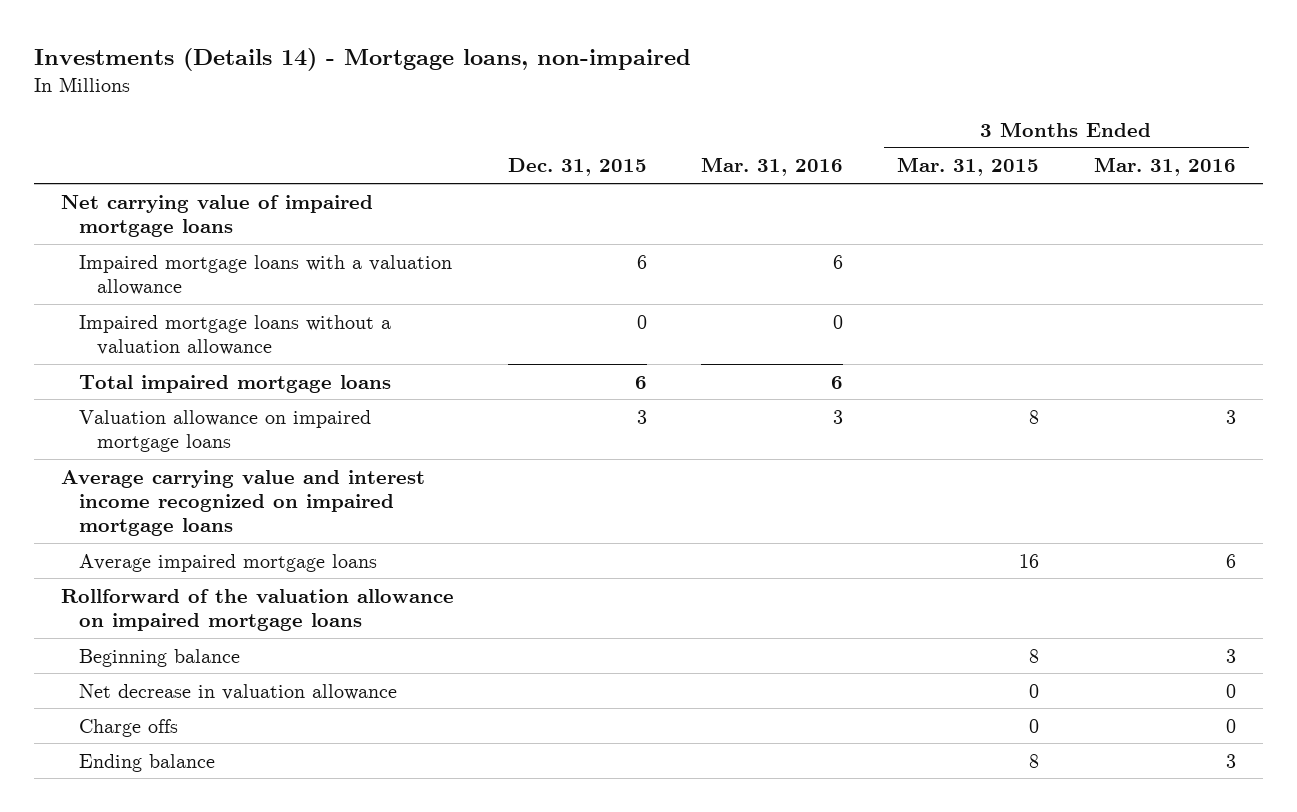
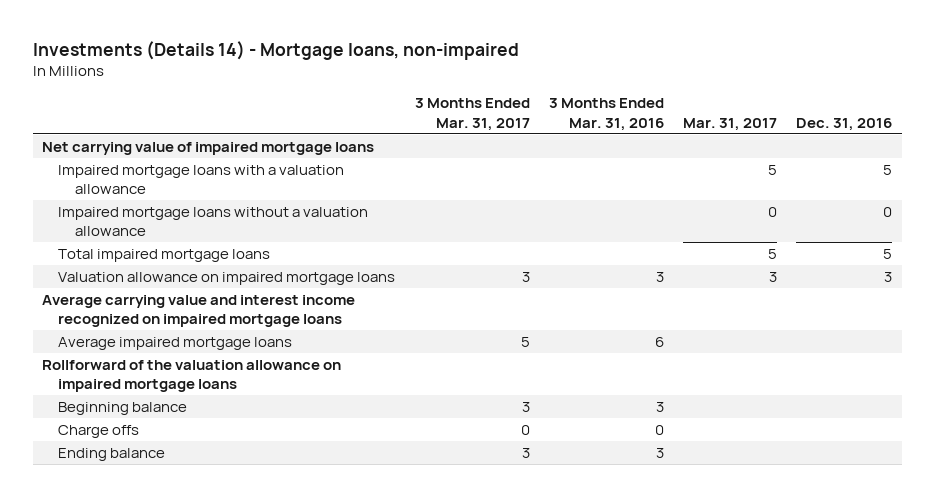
[508,158,648,177] Dec. 31, 2015 -> none
[701,157,844,177] Mar. 31, 2016 -> none
[897,157,1040,177] Mar. 31, 2015 -> none
none -> [414,98,530,131] 3 Months Ended Mar. 31, 2017
none -> [683,117,778,131] Mar. 31, 2017
none -> [796,117,893,131] Dec. 31, 2016
[78,683,397,700] Net decrease in valuation allowance -> none

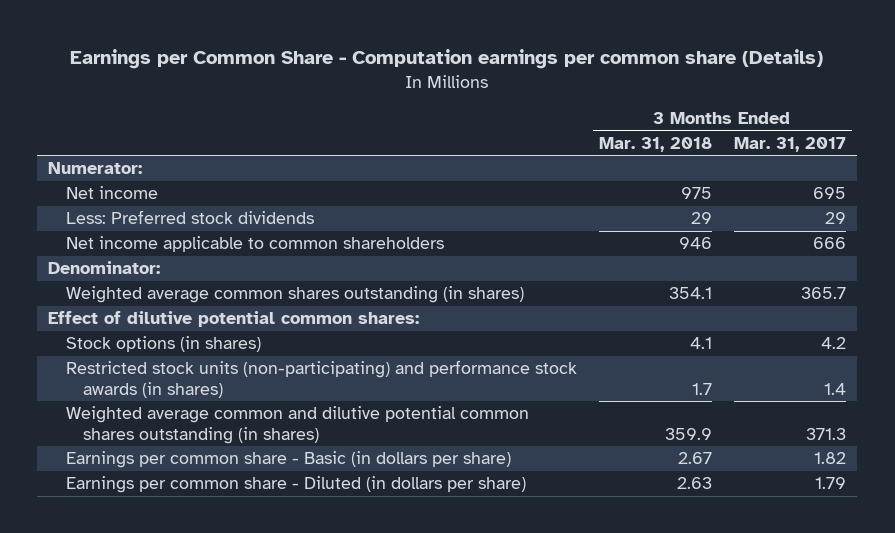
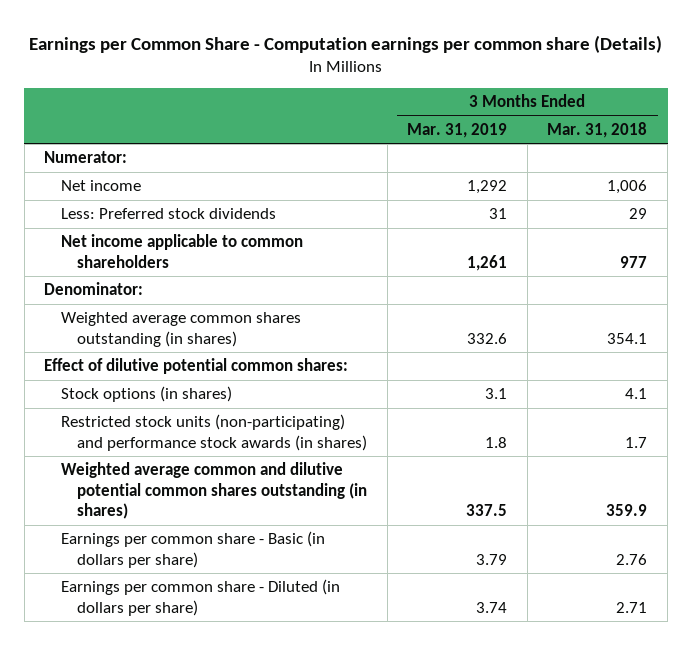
[734,136,847,152] Mar. 31, 2017 -> none
none -> [407,122,508,138] Mar. 31, 2019
[680,187,712,200] 975 -> [607,180,648,195] 1,006
[678,237,712,250] 946 -> [620,255,648,268] 977
[677,452,712,465] 2.67 -> [616,553,648,565] 2.76
[676,477,712,490] 2.63 -> [616,601,648,613] 2.71

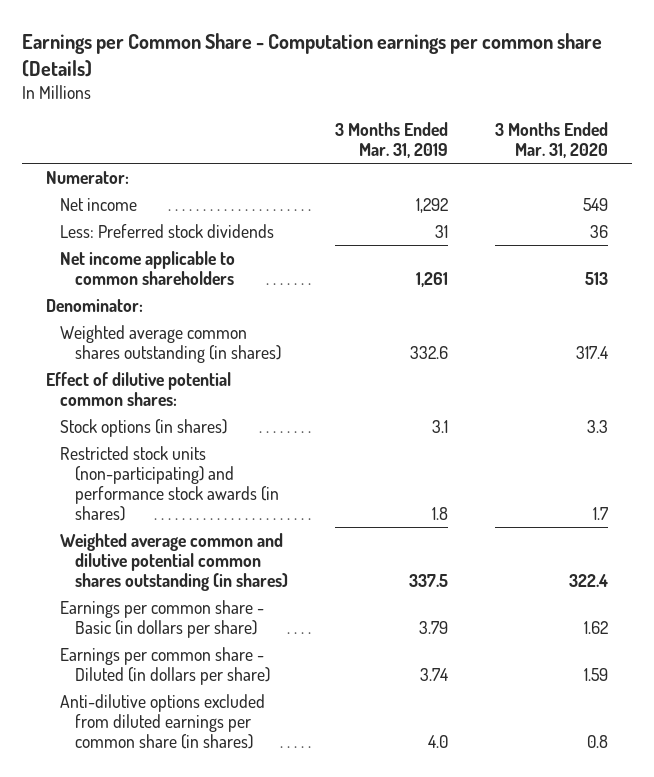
[547,121,648,138] Mar. 31, 2018 -> none
none -> [495,122,609,159] 3 Months Ended Mar. 31, 2020
none -> [60,693,266,749] Anti-dilutive options excluded from diluted earnings per common share (in shares)

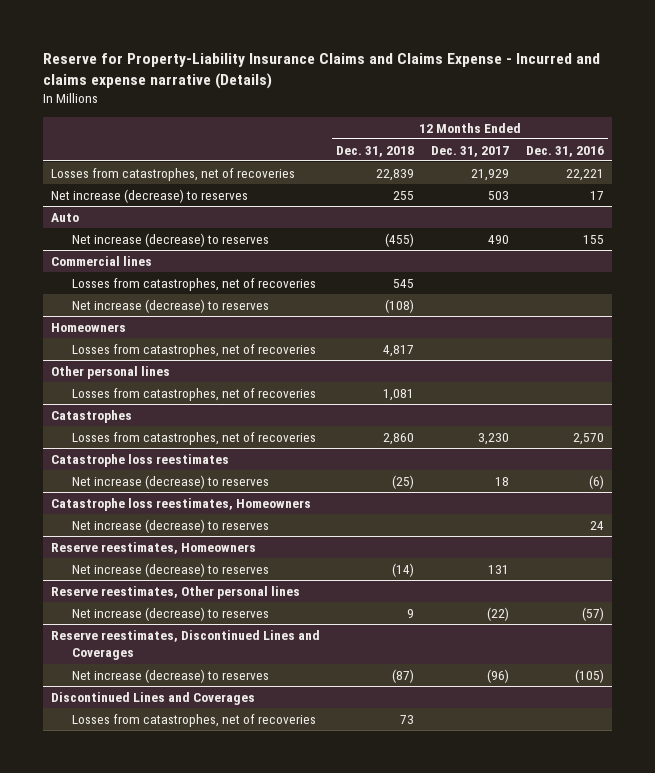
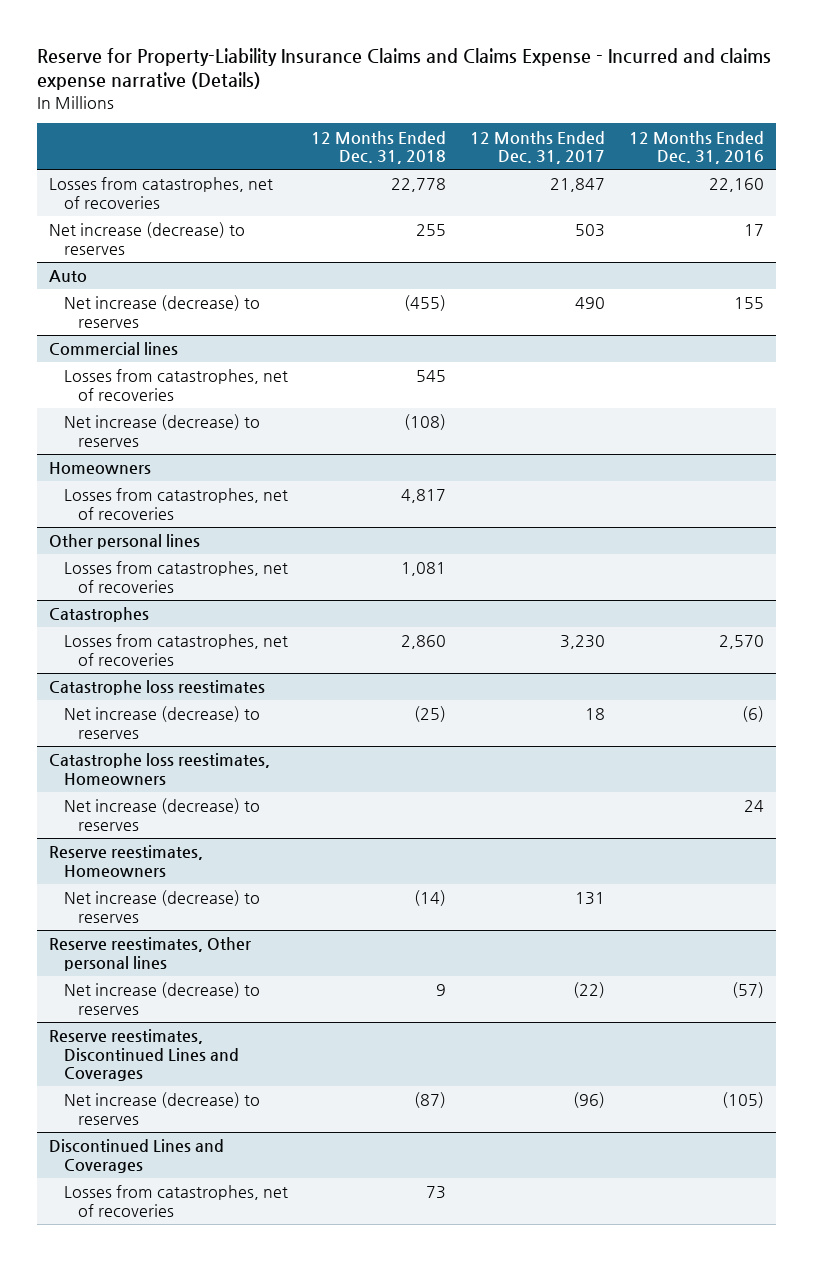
[376,168,415,181] 22,839 -> [391,178,447,193] 22,778
[471,168,510,181] 21,929 -> [550,178,606,193] 21,847
[565,168,604,181] 22,221 -> [708,178,764,193] 22,160

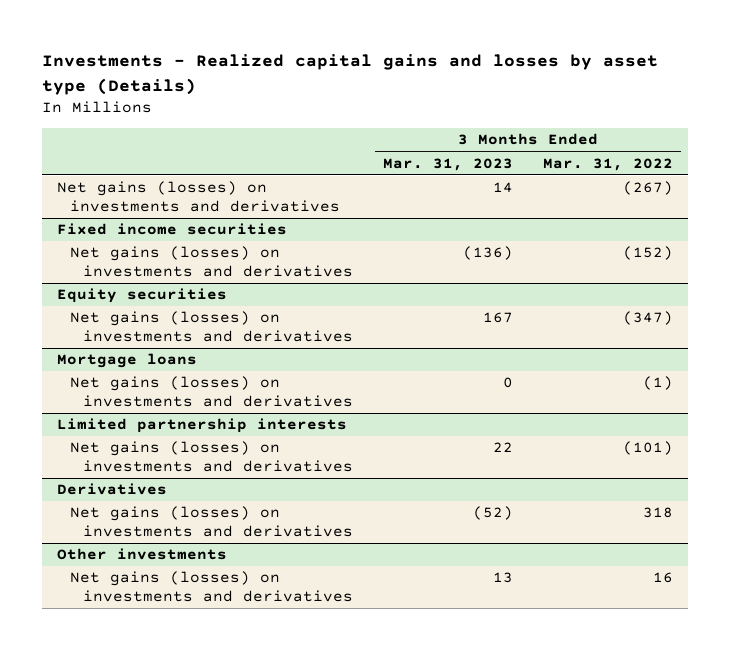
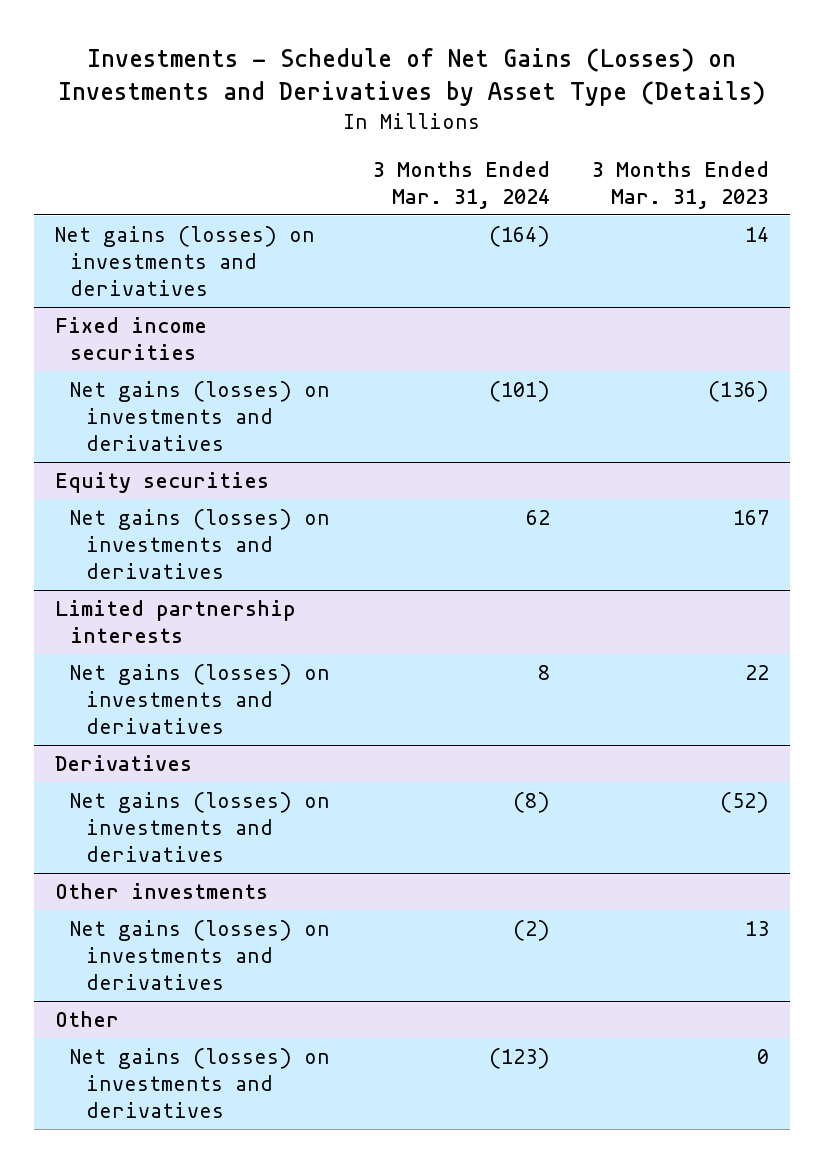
[41,54,658,95] Investments - Realized capital gains and losses by asset type (Details) -> [58,48,766,107] Investments - Schedule of Net Gains (Losses) on Investments and Derivatives by Asset Type (Details)
[543,157,674,171] Mar. 31, 2022 -> none
none -> [372,160,550,209] 3 Months Ended Mar. 31, 2024
[56,353,197,369] Mortgage loans -> none
[69,376,353,408] Net gains (losses) on investments and derivatives -> none
none -> [55,1010,120,1027] Other
none -> [70,1047,331,1118] Net gains (losses) on investments and derivatives

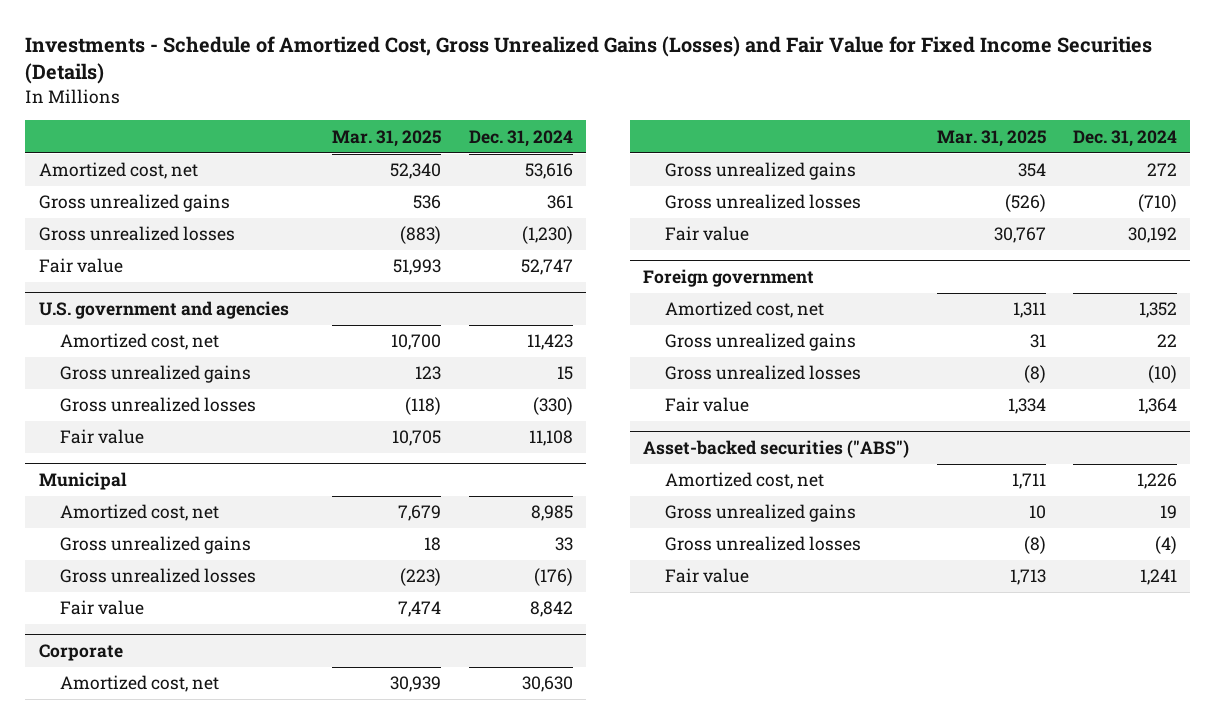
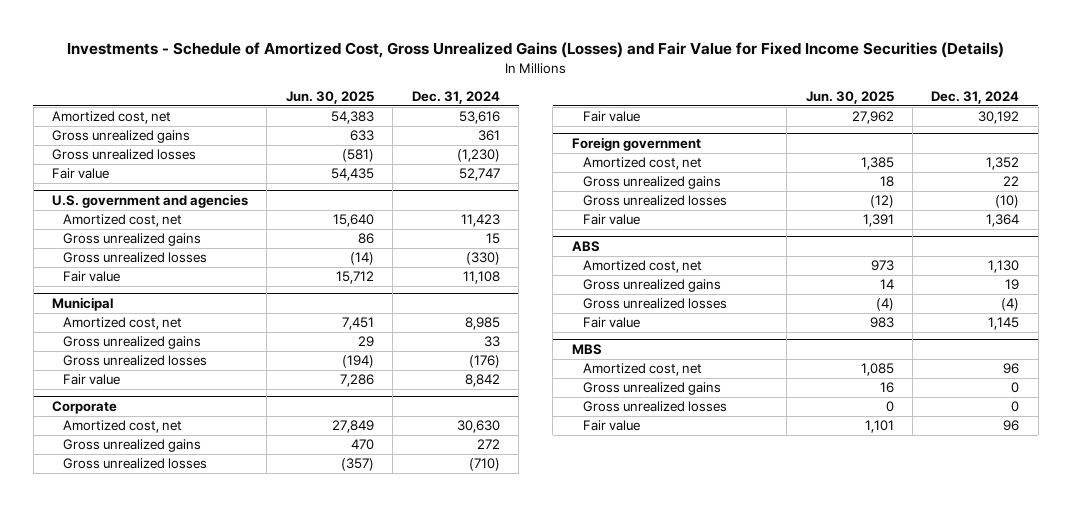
[332,129,442,147] Mar. 31, 2025 -> none
none -> [285,90,374,104] Jun. 30, 2025
[643,439,910,458] Asset-backed securities ("ABS") -> [571,241,600,253] ABS
[1136,473,1177,490] 1,226 -> [988,260,1020,274] 1,130
[1139,569,1177,586] 1,241 -> [988,317,1020,331] 1,145
none -> [571,344,602,356] MBS
none -> [583,363,703,377] Amortized cost, net
none -> [583,382,722,396] Gross unrealized gains
none -> [583,401,728,413] Gross unrealized losses
none -> [583,420,641,432] Fair value

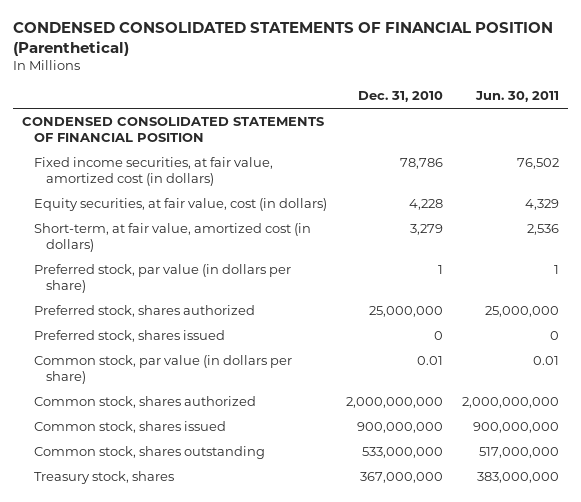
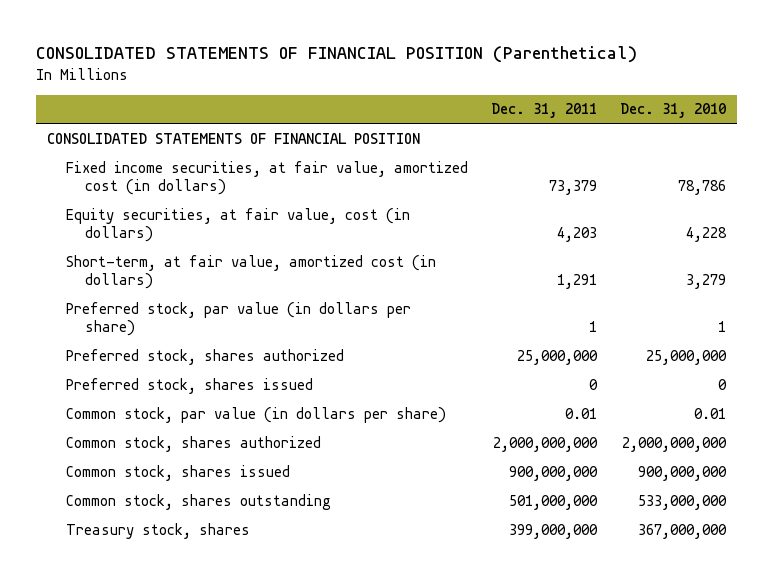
[12,21,553,56] CONDENSED CONSOLIDATED STATEMENTS OF FINANCIAL POSITION (Parenthetical) -> [35,46,637,64] CONSOLIDATED STATEMENTS OF FINANCIAL POSITION (Parenthetical)
[474,91,559,103] Jun. 30, 2011 -> none
none -> [490,103,597,119] Dec. 31, 2011
[22,117,325,142] CONDENSED CONSOLIDATED STATEMENTS OF FINANCIAL POSITION -> [47,132,421,144] CONSOLIDATED STATEMENTS OF FINANCIAL POSITION

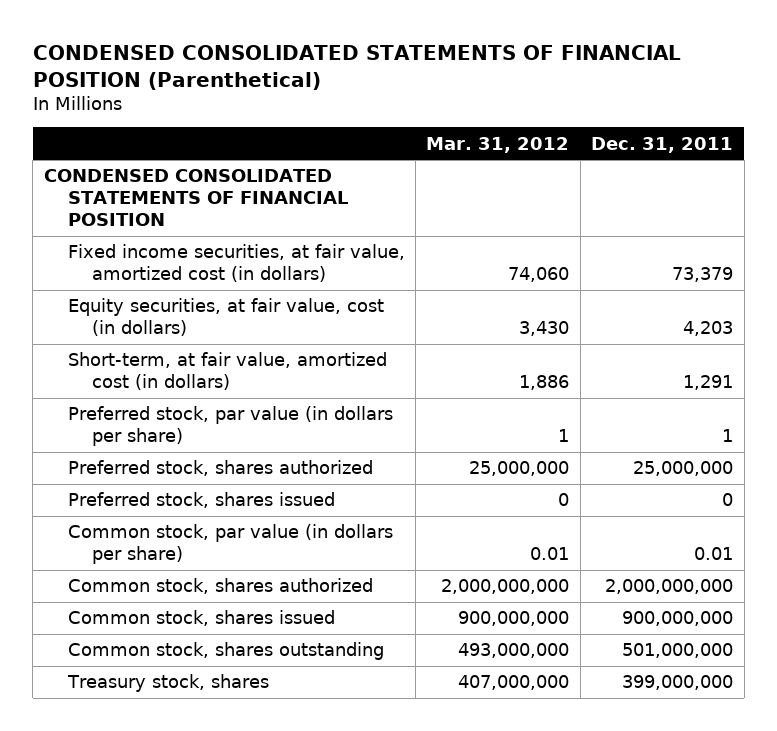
[35,46,637,64] CONSOLIDATED STATEMENTS OF FINANCIAL POSITION (Parenthetical) -> [32,44,681,90] CONDENSED CONSOLIDATED STATEMENTS OF FINANCIAL POSITION (Parenthetical)
[619,103,726,119] Dec. 31, 2010 -> none
none -> [426,136,570,153] Mar. 31, 2012
[47,132,421,144] CONSOLIDATED STATEMENTS OF FINANCIAL POSITION -> [43,169,348,227] CONDENSED CONSOLIDATED STATEMENTS OF FINANCIAL POSITION

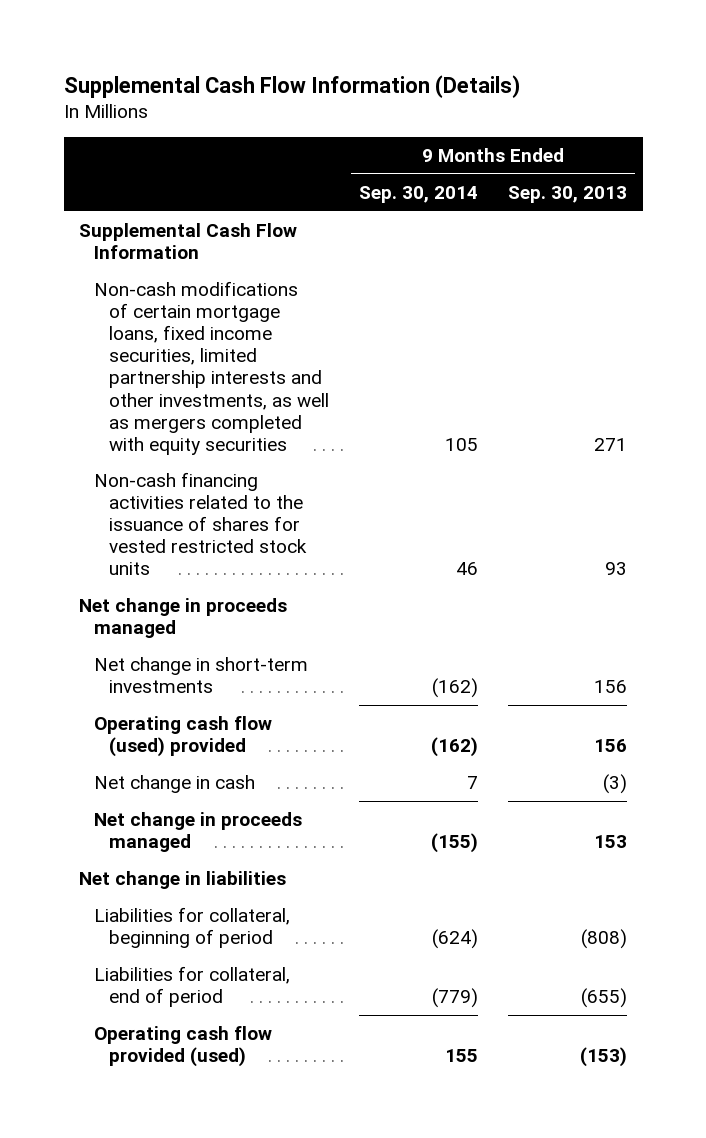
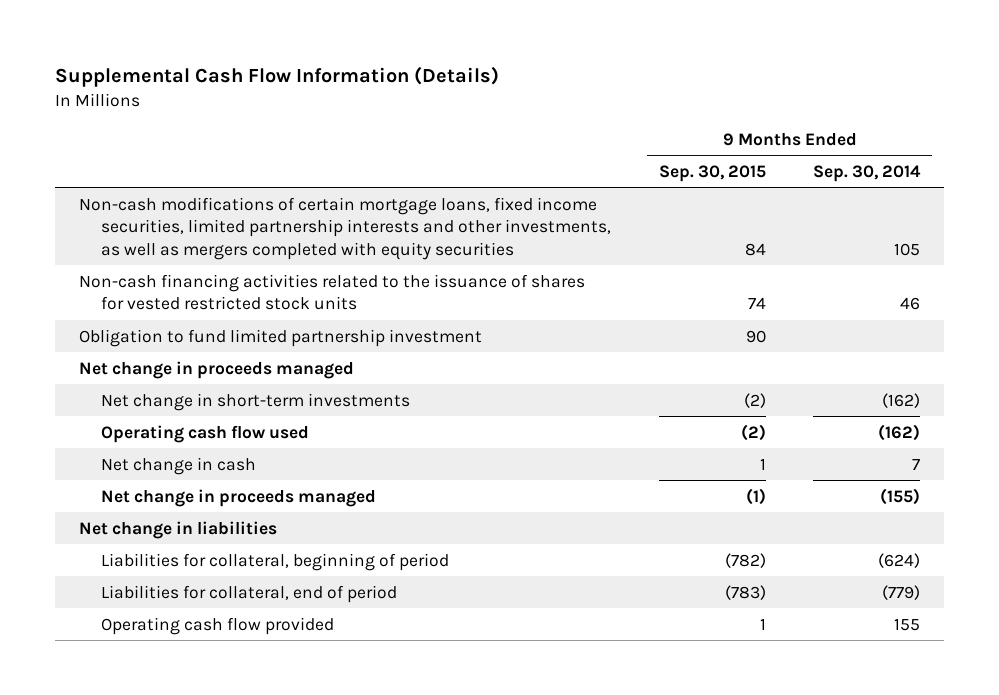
[508,185,628,203] Sep. 30, 2013 -> none
none -> [658,164,766,182] Sep. 30, 2015
[78,223,297,260] Supplemental Cash Flow Information -> none
none -> [78,328,482,347] Obligation to fund limited partnership investment
[93,716,272,758] Operating cash flow (used) provided -> [101,424,310,443] Operating cash flow used
[93,1026,272,1068] Operating cash flow provided (used) -> [101,616,335,635] Operating cash flow provided

